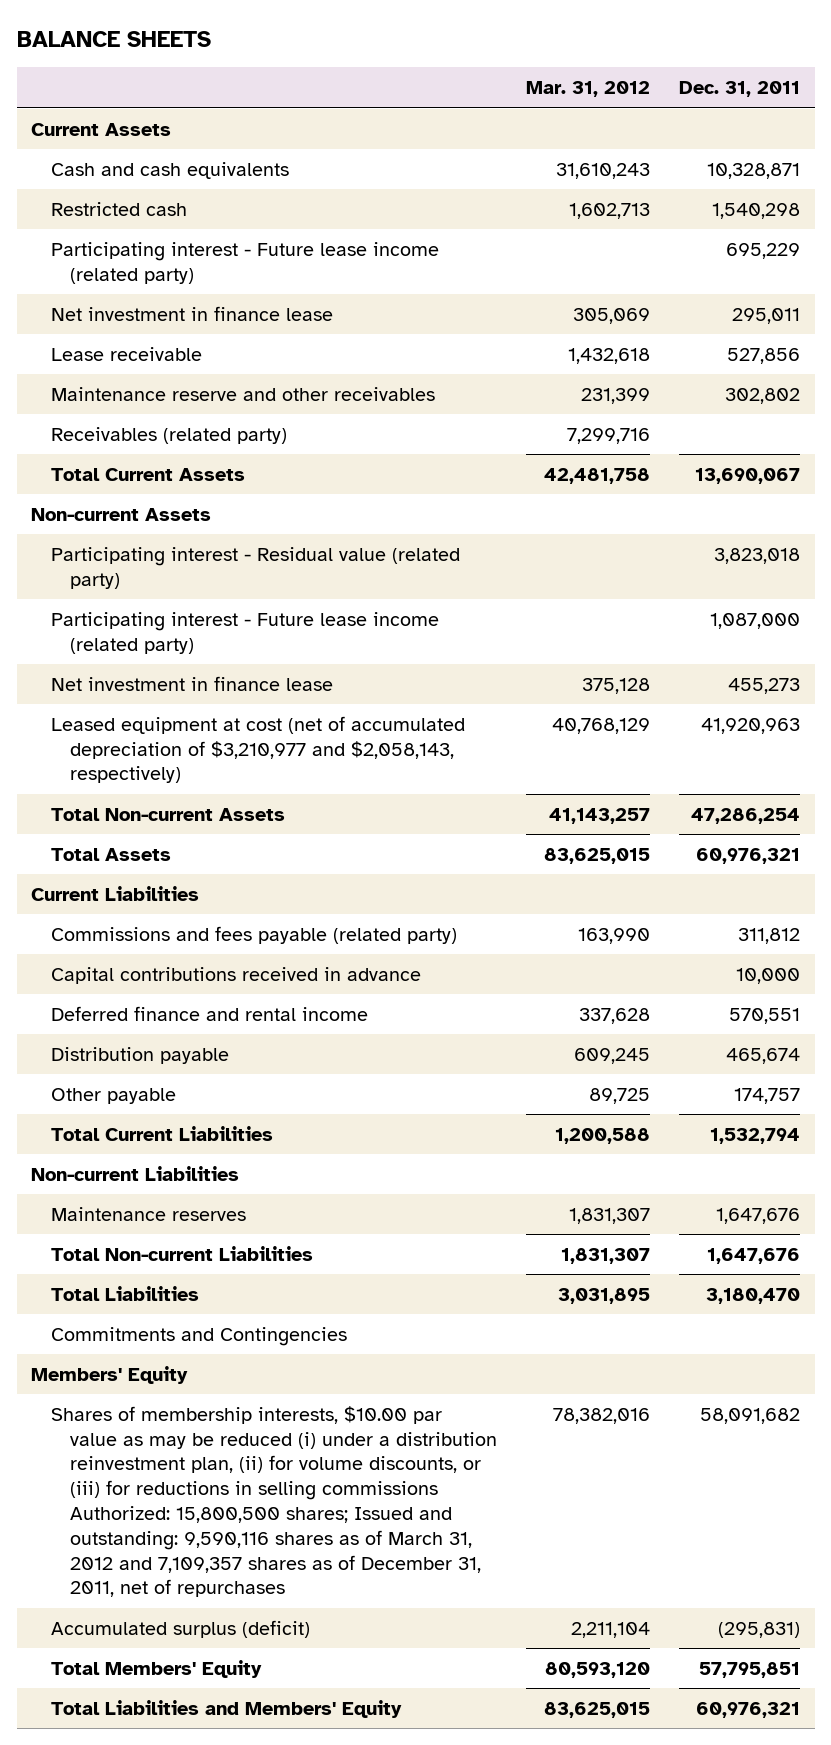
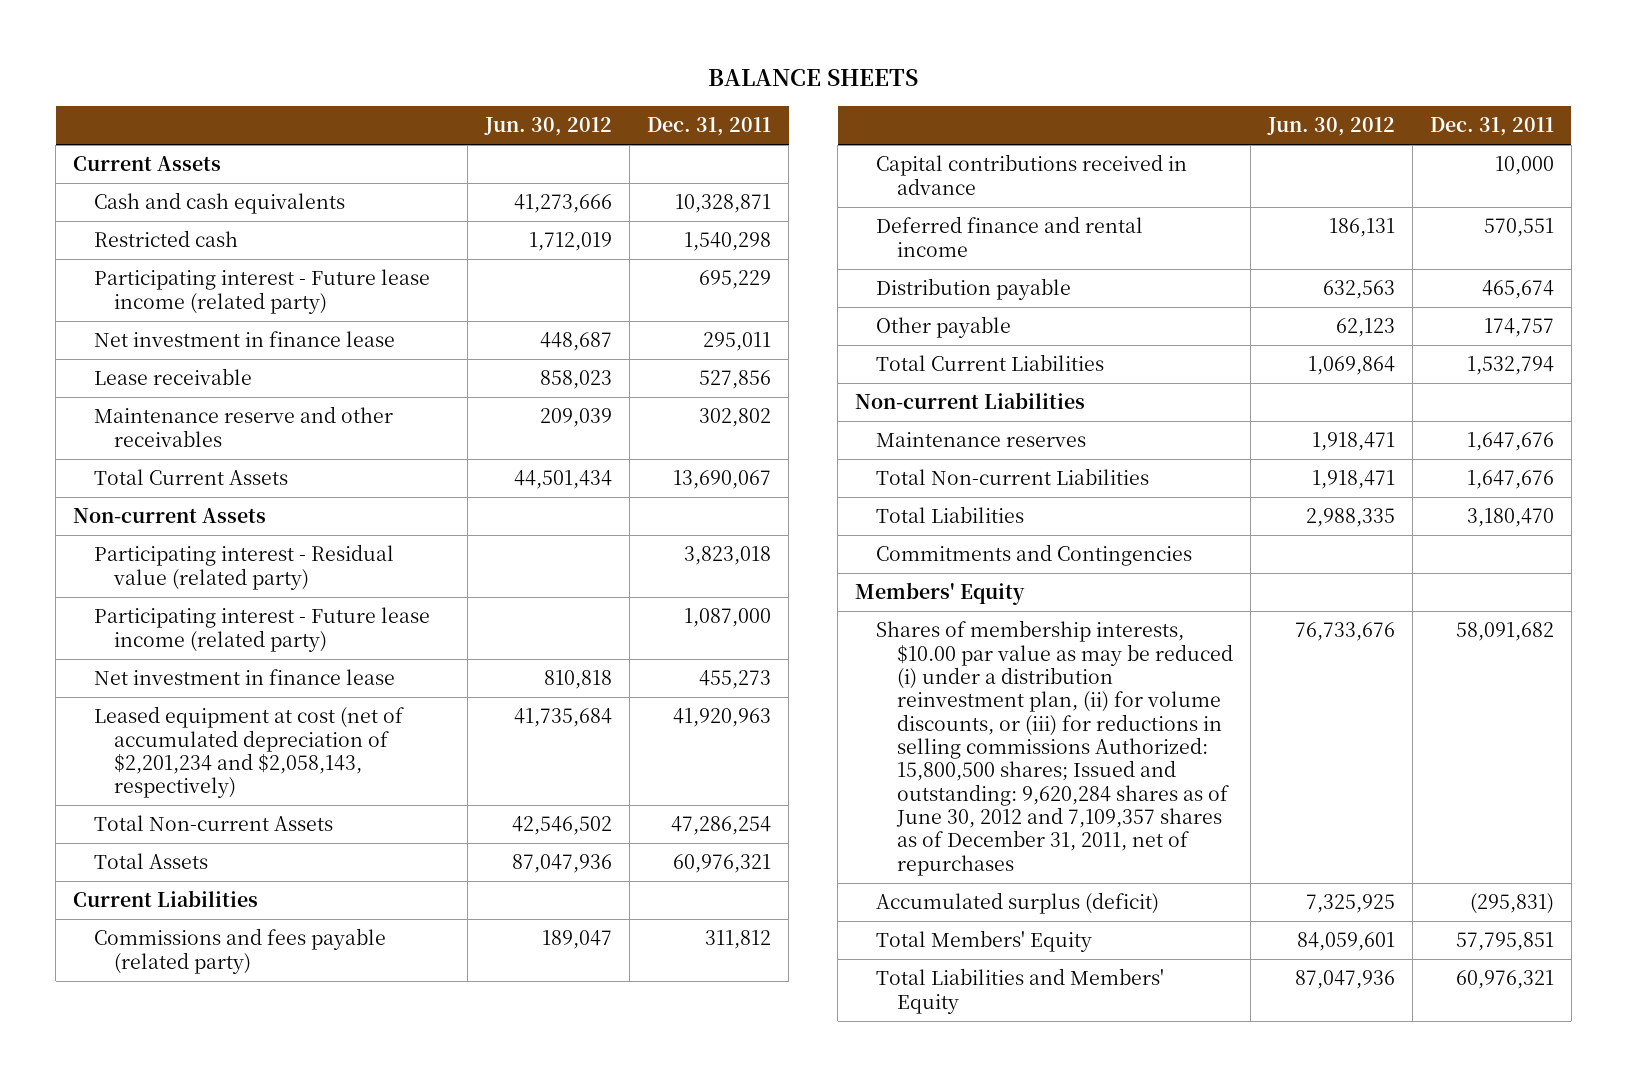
[526,81,651,98] Mar. 31, 2012 -> none
none -> [484,117,613,137] Jun. 30, 2012
[50,426,287,444] Receivables (related party) -> none
[50,715,465,784] Leased equipment at cost (net of accumulated depreciation of $3,210,977 and $2,058,143, respectively) -> [93,706,404,799] Leased equipment at cost (net of accumulated depreciation of $2,201,234 and $2,058,143, respectively)
[50,1405,498,1598] Shares of membership interests, $10.00 par value as may be reduced (i) under a distribution reinvestment plan, (ii) for volume discounts, or (iii) for reductions in selling commissions Authorized: 15,800,500 shares; Issued and outstanding: 9,590,116 shares as of March 31, 2012 and 7,109,357 shares as of December 31, 2011, net of repurchases -> [876,620,1233,876] Shares of membership interests, $10.00 par value as may be reduced (i) under a distribution reinvestment plan, (ii) for volume discounts, or (iii) for reductions in selling commissions Authorized: 15,800,500 shares; Issued and outstanding: 9,620,284 shares as of June 30, 2012 and 7,109,357 shares as of December 31, 2011, net of repurchases

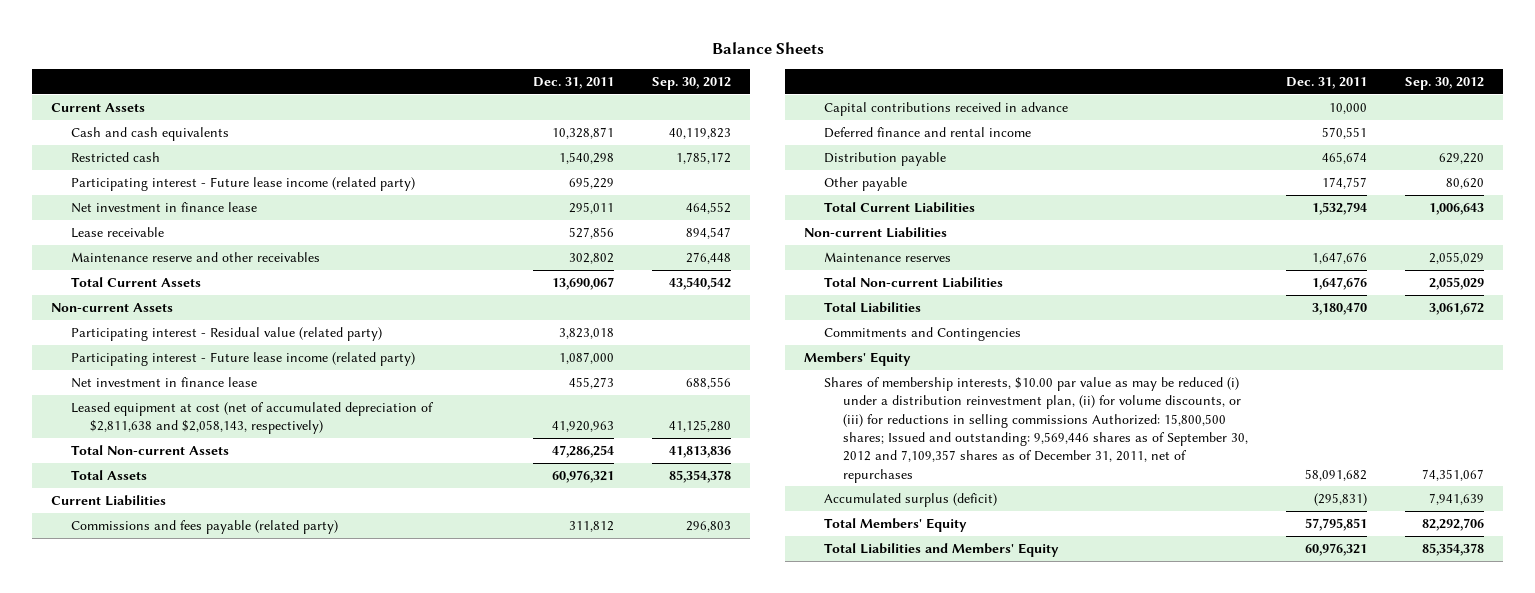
[708,69,919,87] BALANCE SHEETS -> [711,42,824,55] Balance Sheets
[484,117,613,137] Jun. 30, 2012 -> none
none -> [651,76,731,90] Sep. 30, 2012
[93,706,404,799] Leased equipment at cost (net of accumulated depreciation of $2,201,234 and $2,058,143, respectively) -> [70,402,434,435] Leased equipment at cost (net of accumulated depreciation of $2,811,638 and $2,058,143, respectively)
[876,620,1233,876] Shares of membership interests, $10.00 par value as may be reduced (i) under a distribution reinvestment plan, (ii) for volume discounts, or (iii) for reductions in selling commissions Authorized: 15,800,500 shares; Issued and outstanding: 9,620,284 shares as of June 30, 2012 and 7,109,357 shares as of December 31, 2011, net of repurchases -> [823,377,1248,483] Shares of membership interests, $10.00 par value as may be reduced (i) under a distribution reinvestment plan, (ii) for volume discounts, or (iii) for reductions in selling commissions Authorized: 15,800,500 shares; Issued and outstanding: 9,569,446 shares as of September 30, 2012 and 7,109,357 shares as of December 31, 2011, net of repurchases

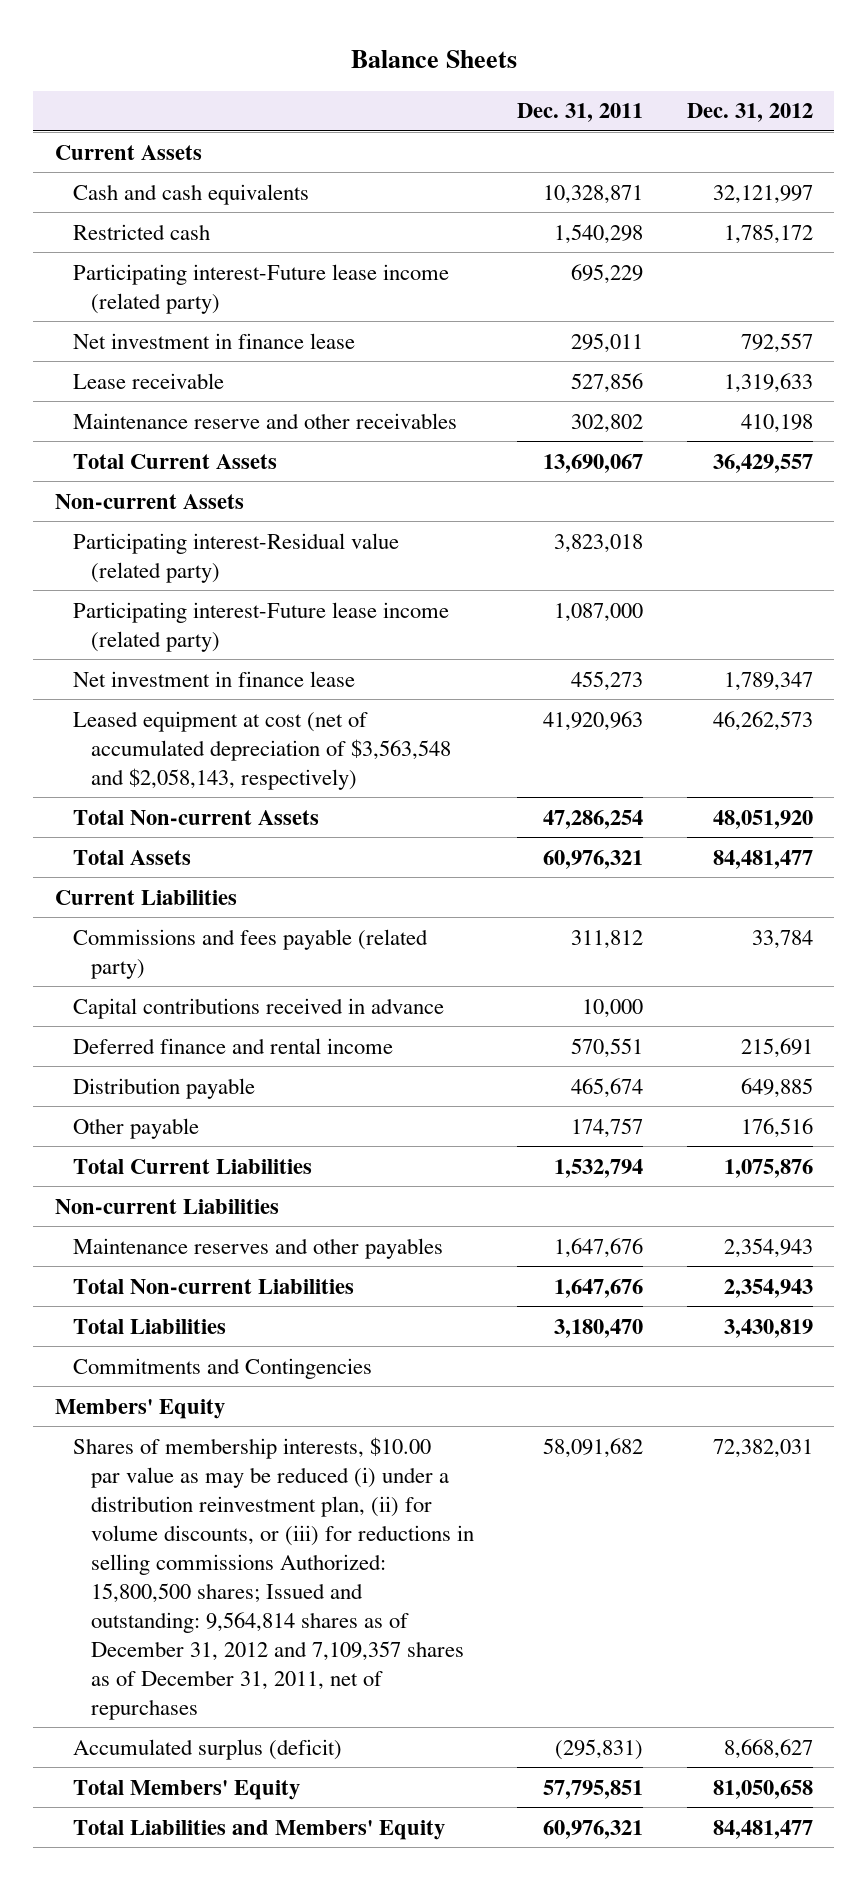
[651,76,731,90] Sep. 30, 2012 -> none
none -> [686,103,813,123] Dec. 31, 2012
[70,177,415,192] Participating interest - Future lease income (related party) -> [72,263,449,314] Participating interest-Future lease income (related party)
[70,327,382,342] Participating interest - Residual value (related party) -> [72,532,399,583] Participating interest-Residual value (related party)
[70,352,415,367] Participating interest - Future lease income (related party) -> [72,601,449,652] Participating interest-Future lease income (related party)
[70,402,434,435] Leased equipment at cost (net of accumulated depreciation of $2,811,638 and $2,058,143, respectively) -> [72,710,451,790] Leased equipment at cost (net of accumulated depreciation of $3,563,548 and $2,058,143, respectively)
[823,252,951,263] Maintenance reserves -> [72,1237,443,1259] Maintenance reserves and other payables
[823,377,1248,483] Shares of membership interests, $10.00 par value as may be reduced (i) under a distribution reinvestment plan, (ii) for volume discounts, or (iii) for reductions in selling commissions Authorized: 15,800,500 shares; Issued and outstanding: 9,569,446 shares as of September 30, 2012 and 7,109,357 shares as of December 31, 2011, net of repurchases -> [72,1436,474,1720] Shares of membership interests, $10.00 par value as may be reduced (i) under a distribution reinvestment plan, (ii) for volume discounts, or (iii) for reductions in selling commissions Authorized: 15,800,500 shares; Issued and outstanding: 9,564,814 shares as of December 31, 2012 and 7,109,357 shares as of December 31, 2011, net of repurchases

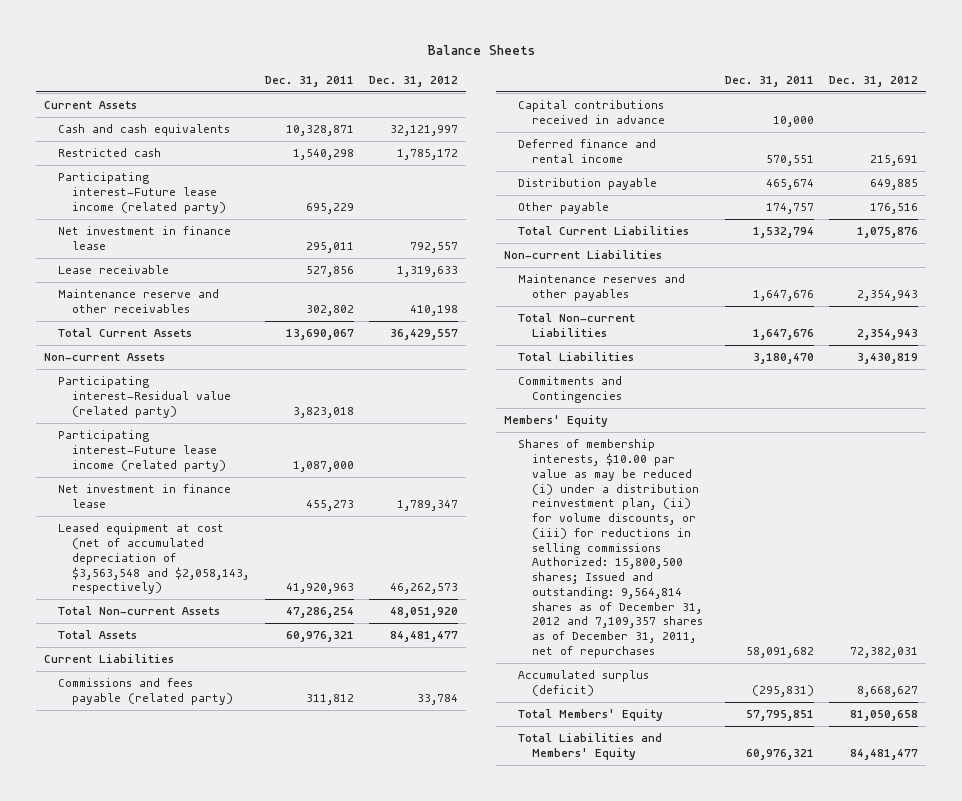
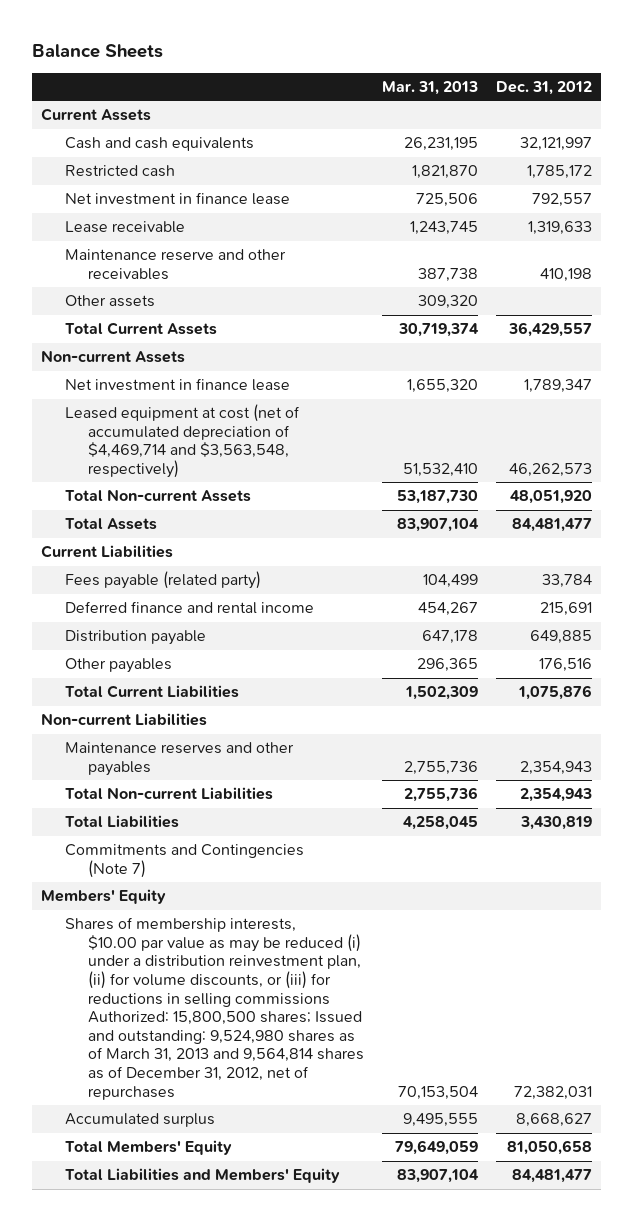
[264,75,354,87] Dec. 31, 2011 -> none
none -> [382,80,479,95] Mar. 31, 2013
[58,172,227,214] Participating interest-Future lease income (related party) -> none
none -> [64,295,155,308] Other assets
[58,376,232,418] Participating interest-Residual value (related party) -> none
[58,430,227,472] Participating interest-Future lease income (related party) -> none
[58,523,250,595] Leased equipment at cost (net of accumulated depreciation of $3,563,548 and $2,058,143, respectively) -> [64,404,300,479] Leased equipment at cost (net of accumulated depreciation of $4,469,714 and $3,563,548, respectively)
[518,100,666,125] Capital contributions received in advance -> none
[58,678,234,706] Commissions and fees payable (related party) -> [64,571,261,590] Fees payable (related party)
[518,202,610,215] Other payable -> [64,658,172,674] Other payables
[518,376,623,404] Commitments and Contingencies -> [64,844,304,878] Commitments and Contingencies (Note 7)
[518,439,704,658] Shares of membership interests, $10.00 par value as may be reduced (i) under a distribution reinvestment plan, (ii) for volume discounts, or (iii) for reductions in selling commissions Authorized: 15,800,500 shares; Issued and outstanding: 9,564,814 shares as of December 31, 2012 and 7,109,357 shares as of December 31, 2011, net of repurchases -> [64,917,365,1100] Shares of membership interests, $10.00 par value as may be reduced (i) under a distribution reinvestment plan, (ii) for volume discounts, or (iii) for reductions in selling commissions Authorized: 15,800,500 shares; Issued and outstanding: 9,524,980 shares as of March 31, 2013 and 9,564,814 shares as of December 31, 2012, net of repurchases
[518,670,650,697] Accumulated surplus (deficit) -> [64,1113,215,1128] Accumulated surplus

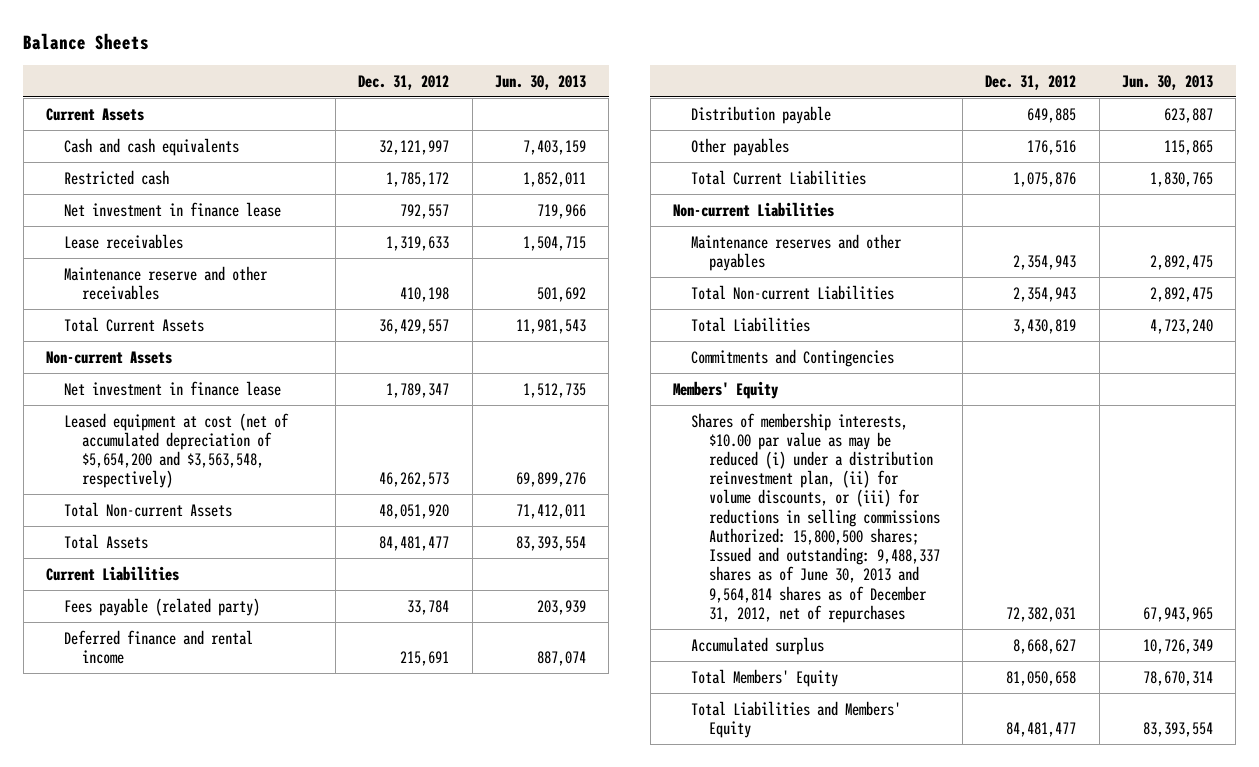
[382,80,479,95] Mar. 31, 2013 -> none
none -> [495,74,587,90] Jun. 30, 2013
[64,221,185,234] Lease receivable -> [63,233,183,249] Lease receivables
[64,295,155,308] Other assets -> none
[64,404,300,479] Leased equipment at cost (net of accumulated depreciation of $4,469,714 and $3,563,548, respectively) -> [63,412,289,489] Leased equipment at cost (net of accumulated depreciation of $5,654,200 and $3,563,548, respectively)
[64,844,304,878] Commitments and Contingencies (Note 7) -> [690,348,894,367] Commitments and Contingencies
[64,917,365,1100] Shares of membership interests, $10.00 par value as may be reduced (i) under a distribution reinvestment plan, (ii) for volume discounts, or (iii) for reductions in selling commissions Authorized: 15,800,500 shares; Issued and outstanding: 9,524,980 shares as of March 31, 2013 and 9,564,814 shares as of December 31, 2012, net of repurchases -> [690,412,940,623] Shares of membership interests, $10.00 par value as may be reduced (i) under a distribution reinvestment plan, (ii) for volume discounts, or (iii) for reductions in selling commissions Authorized: 15,800,500 shares; Issued and outstanding: 9,488,337 shares as of June 30, 2013 and 9,564,814 shares as of December 31, 2012, net of repurchases

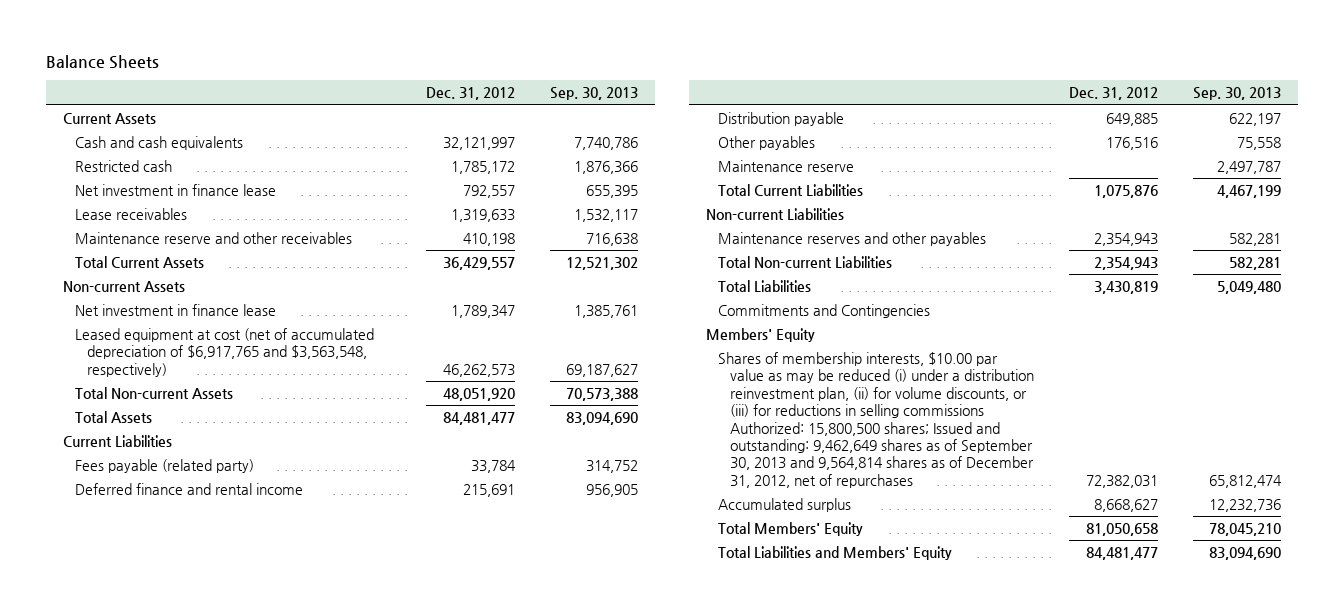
[495,74,587,90] Jun. 30, 2013 -> none
none -> [549,87,638,101] Sep. 30, 2013
[63,412,289,489] Leased equipment at cost (net of accumulated depreciation of $5,654,200 and $3,563,548, respectively) -> [75,327,375,377] Leased equipment at cost (net of accumulated depreciation of $6,917,765 and $3,563,548, respectively)
none -> [718,159,855,172] Maintenance reserve
[690,412,940,623] Shares of membership interests, $10.00 par value as may be reduced (i) under a distribution reinvestment plan, (ii) for volume discounts, or (iii) for reductions in selling commissions Authorized: 15,800,500 shares; Issued and outstanding: 9,488,337 shares as of June 30, 2013 and 9,564,814 shares as of December 31, 2012, net of repurchases -> [718,351,1035,488] Shares of membership interests, $10.00 par value as may be reduced (i) under a distribution reinvestment plan, (ii) for volume discounts, or (iii) for reductions in selling commissions Authorized: 15,800,500 shares; Issued and outstanding: 9,462,649 shares as of September 30, 2013 and 9,564,814 shares as of December 31, 2012, net of repurchases

